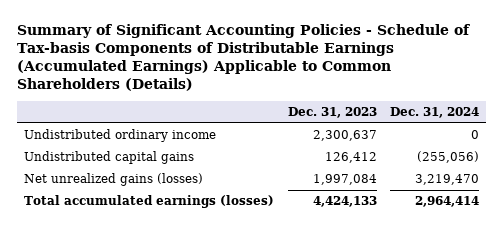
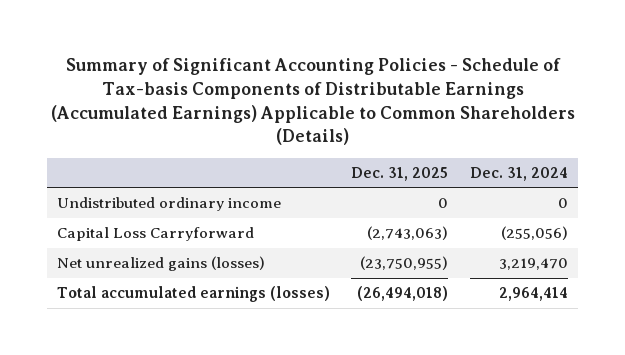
[287,107,377,119] Dec. 31, 2023 -> none
none -> [351,166,449,181] Dec. 31, 2025
[23,151,194,165] Undistributed capital gains -> [57,227,255,242] Capital Loss Carryforward

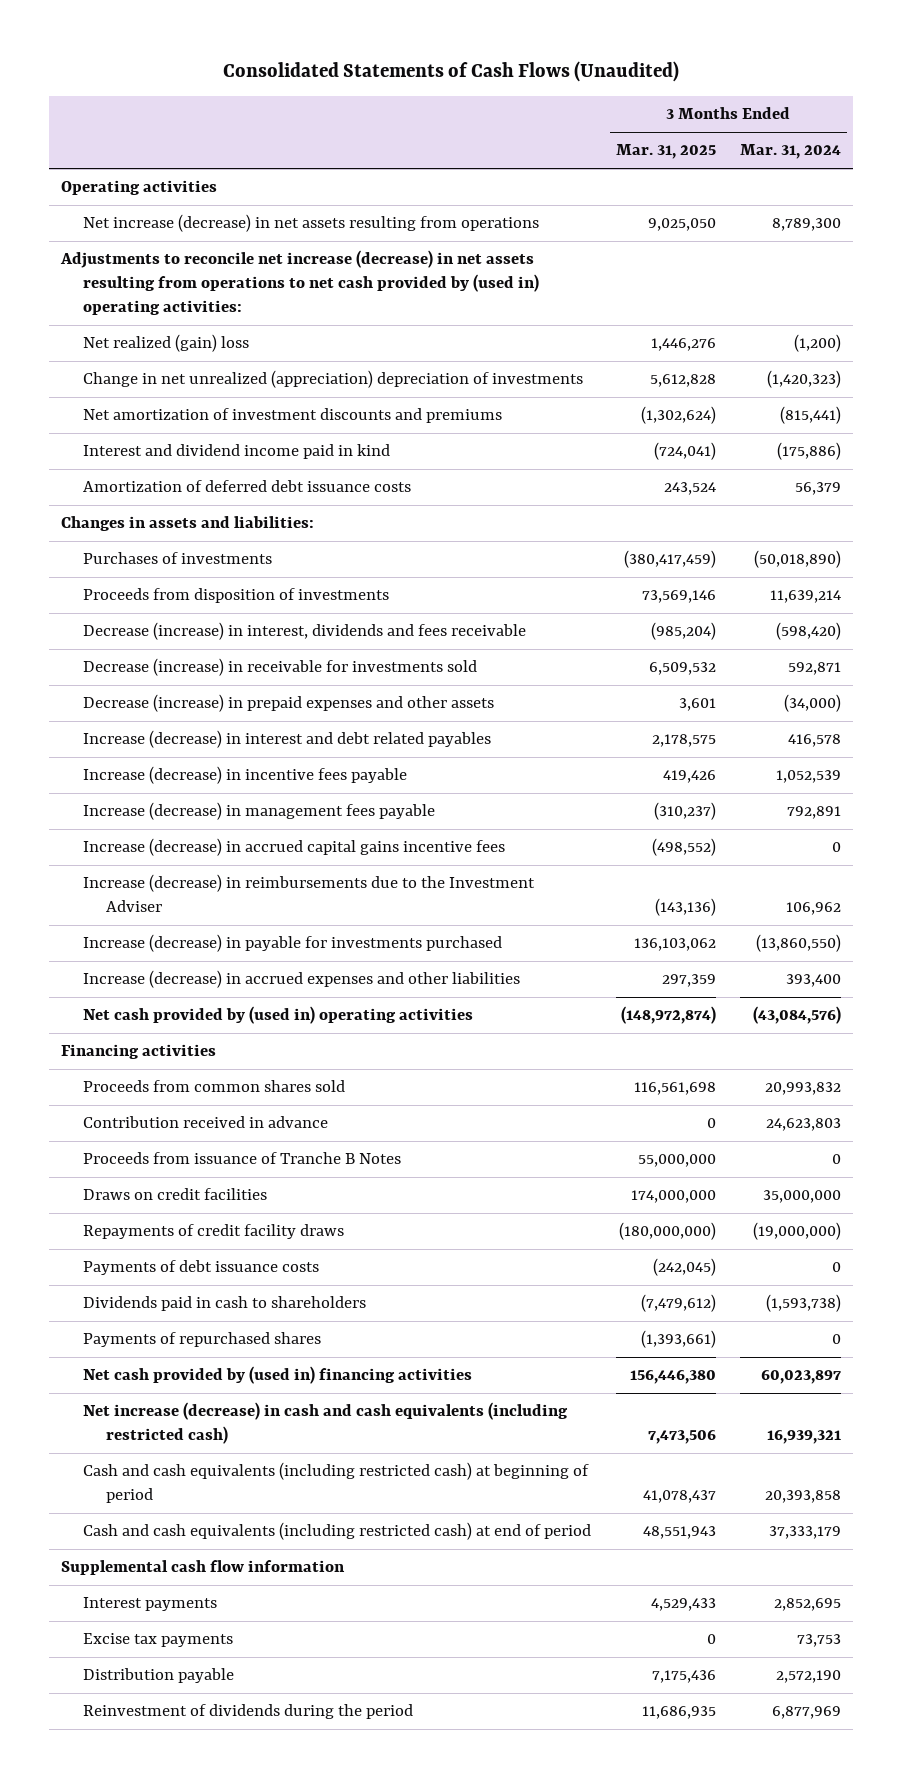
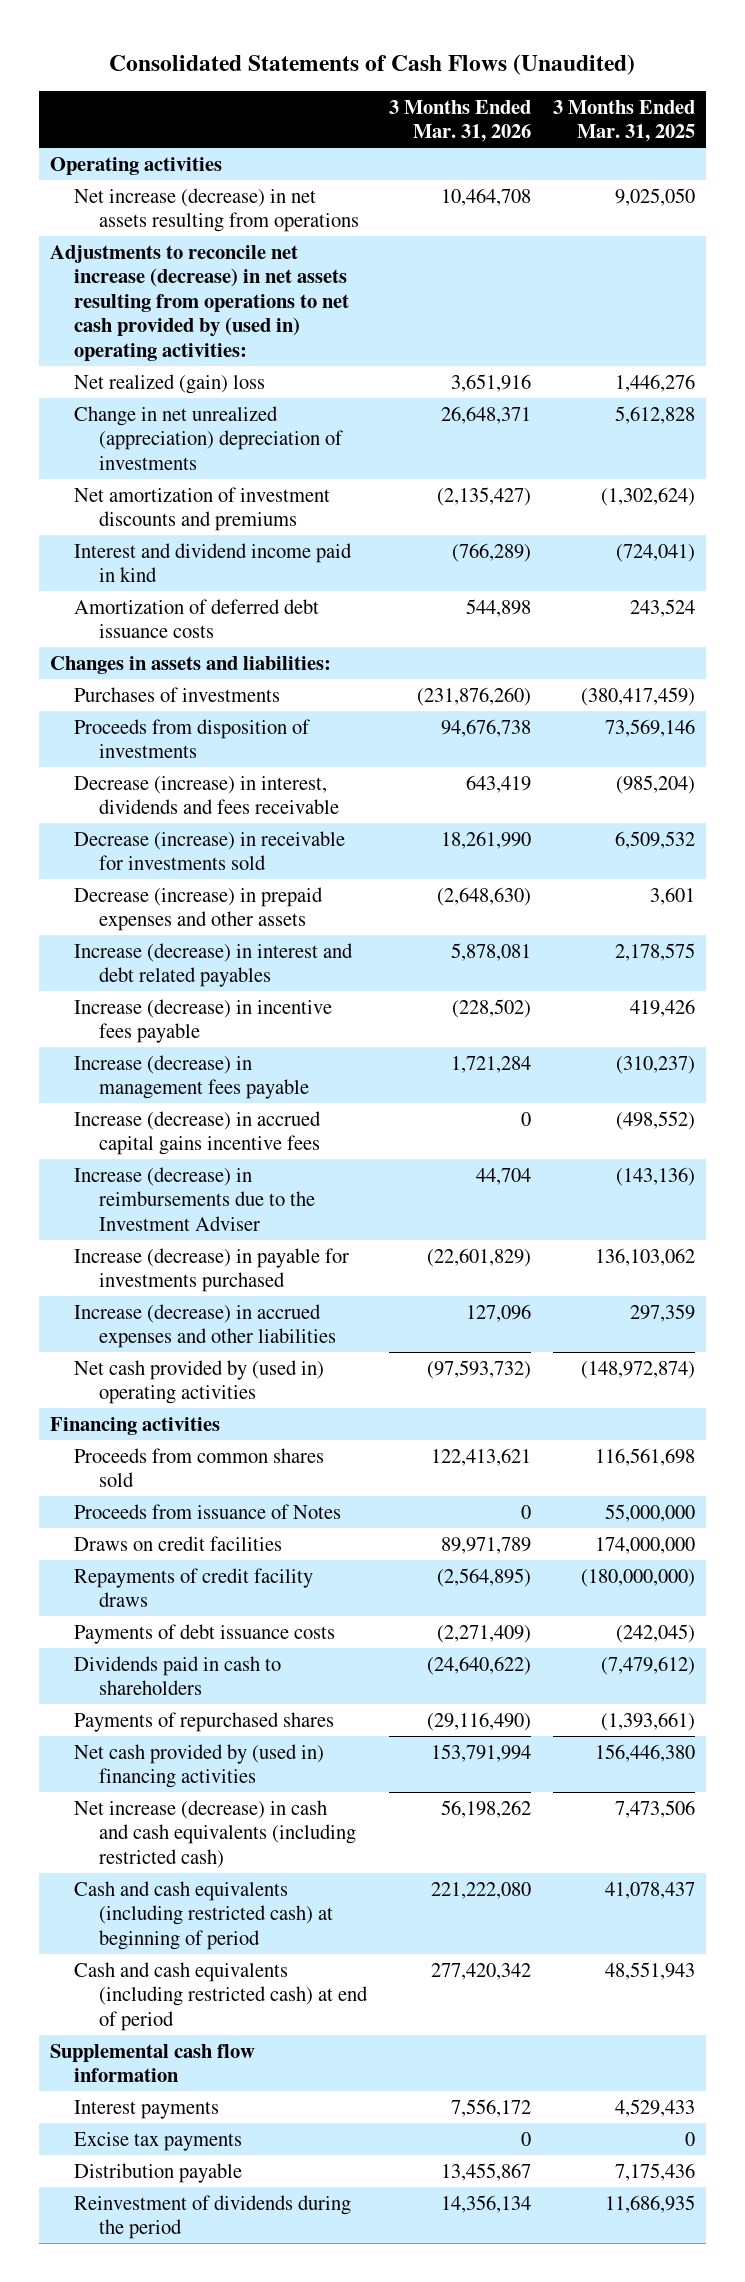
[739,144,841,160] Mar. 31, 2024 -> none
none -> [389,99,532,143] 3 Months Ended Mar. 31, 2026
[83,1116,329,1129] Contribution received in advance -> none
[83,1152,402,1165] Proceeds from issuance of Tranche B Notes -> [74,1503,342,1519] Proceeds from issuance of Notes

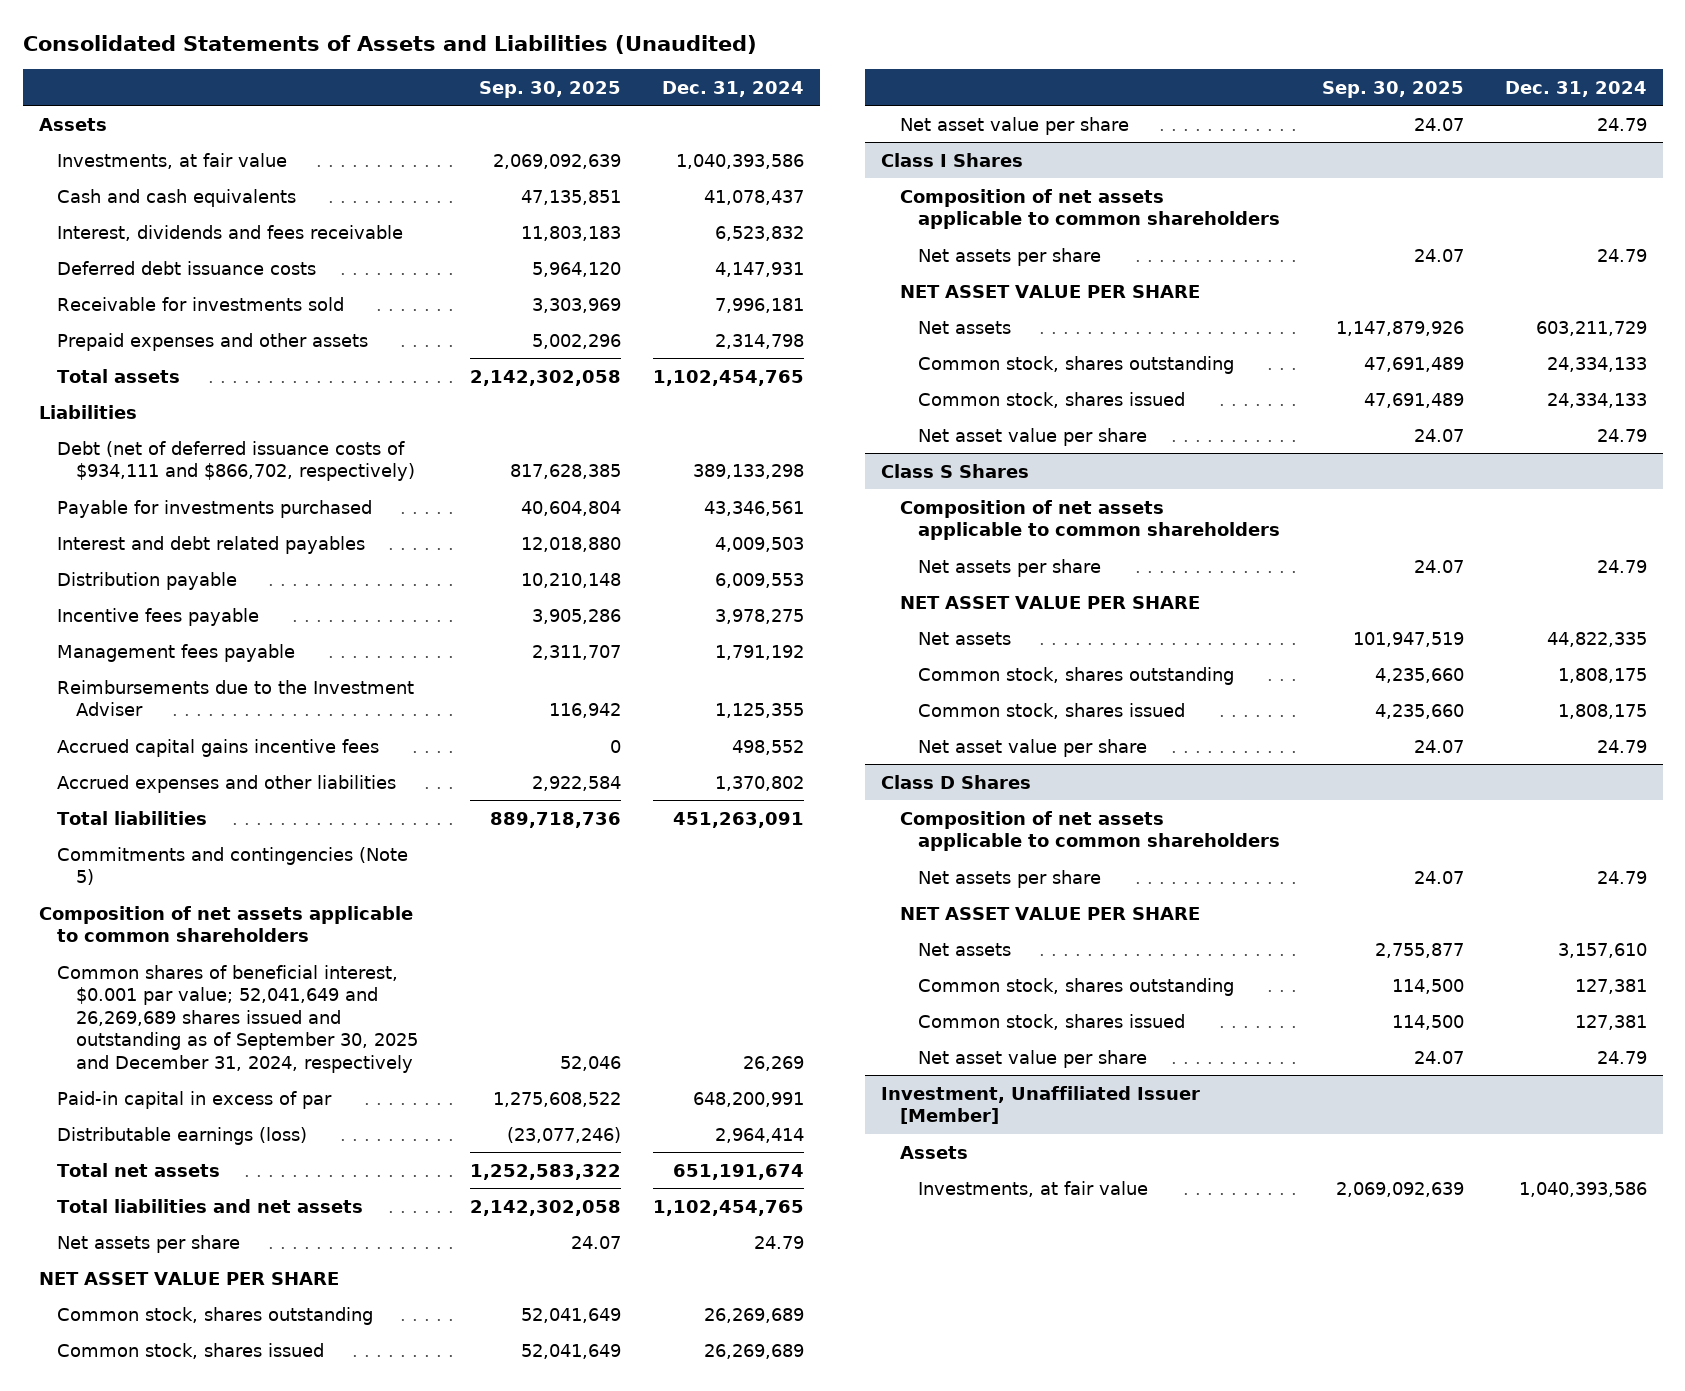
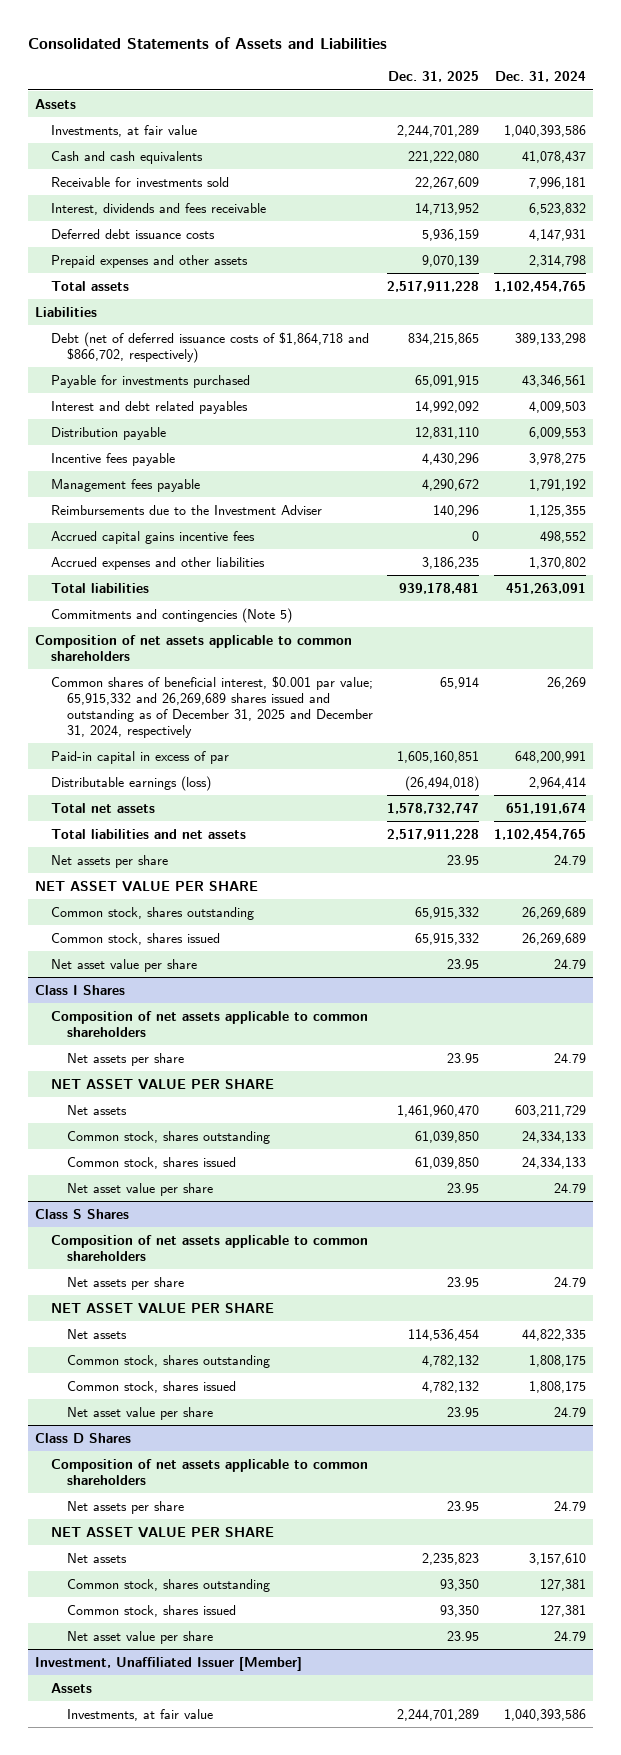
[22,34,757,54] Consolidated Statements of Assets and Liabilities (Unaudited) -> [28,37,388,50] Consolidated Statements of Assets and Liabilities
[479,80,622,98] Sep. 30, 2025 -> none
none -> [388,71,480,83] Dec. 31, 2025
[57,296,345,311] Receivable for investments sold -> [51,177,230,188] Receivable for investments sold
[57,440,416,482] Debt (net of deferred issuance costs of $934,111 and $866,702, respectively) -> [51,332,370,363] Debt (net of deferred issuance costs of $1,864,718 and $866,702, respectively)
[57,964,419,1073] Common shares of beneficial interest, $0.001 par value; 52,041,649 and 26,269,689 shares issued and outstanding as of September 30, 2025 and December 31, 2024, respectively -> [51,676,374,738] Common shares of beneficial interest, $0.001 par value; 65,915,332 and 26,269,689 shares issued and outstanding as of December 31, 2025 and December 31, 2024, respectively

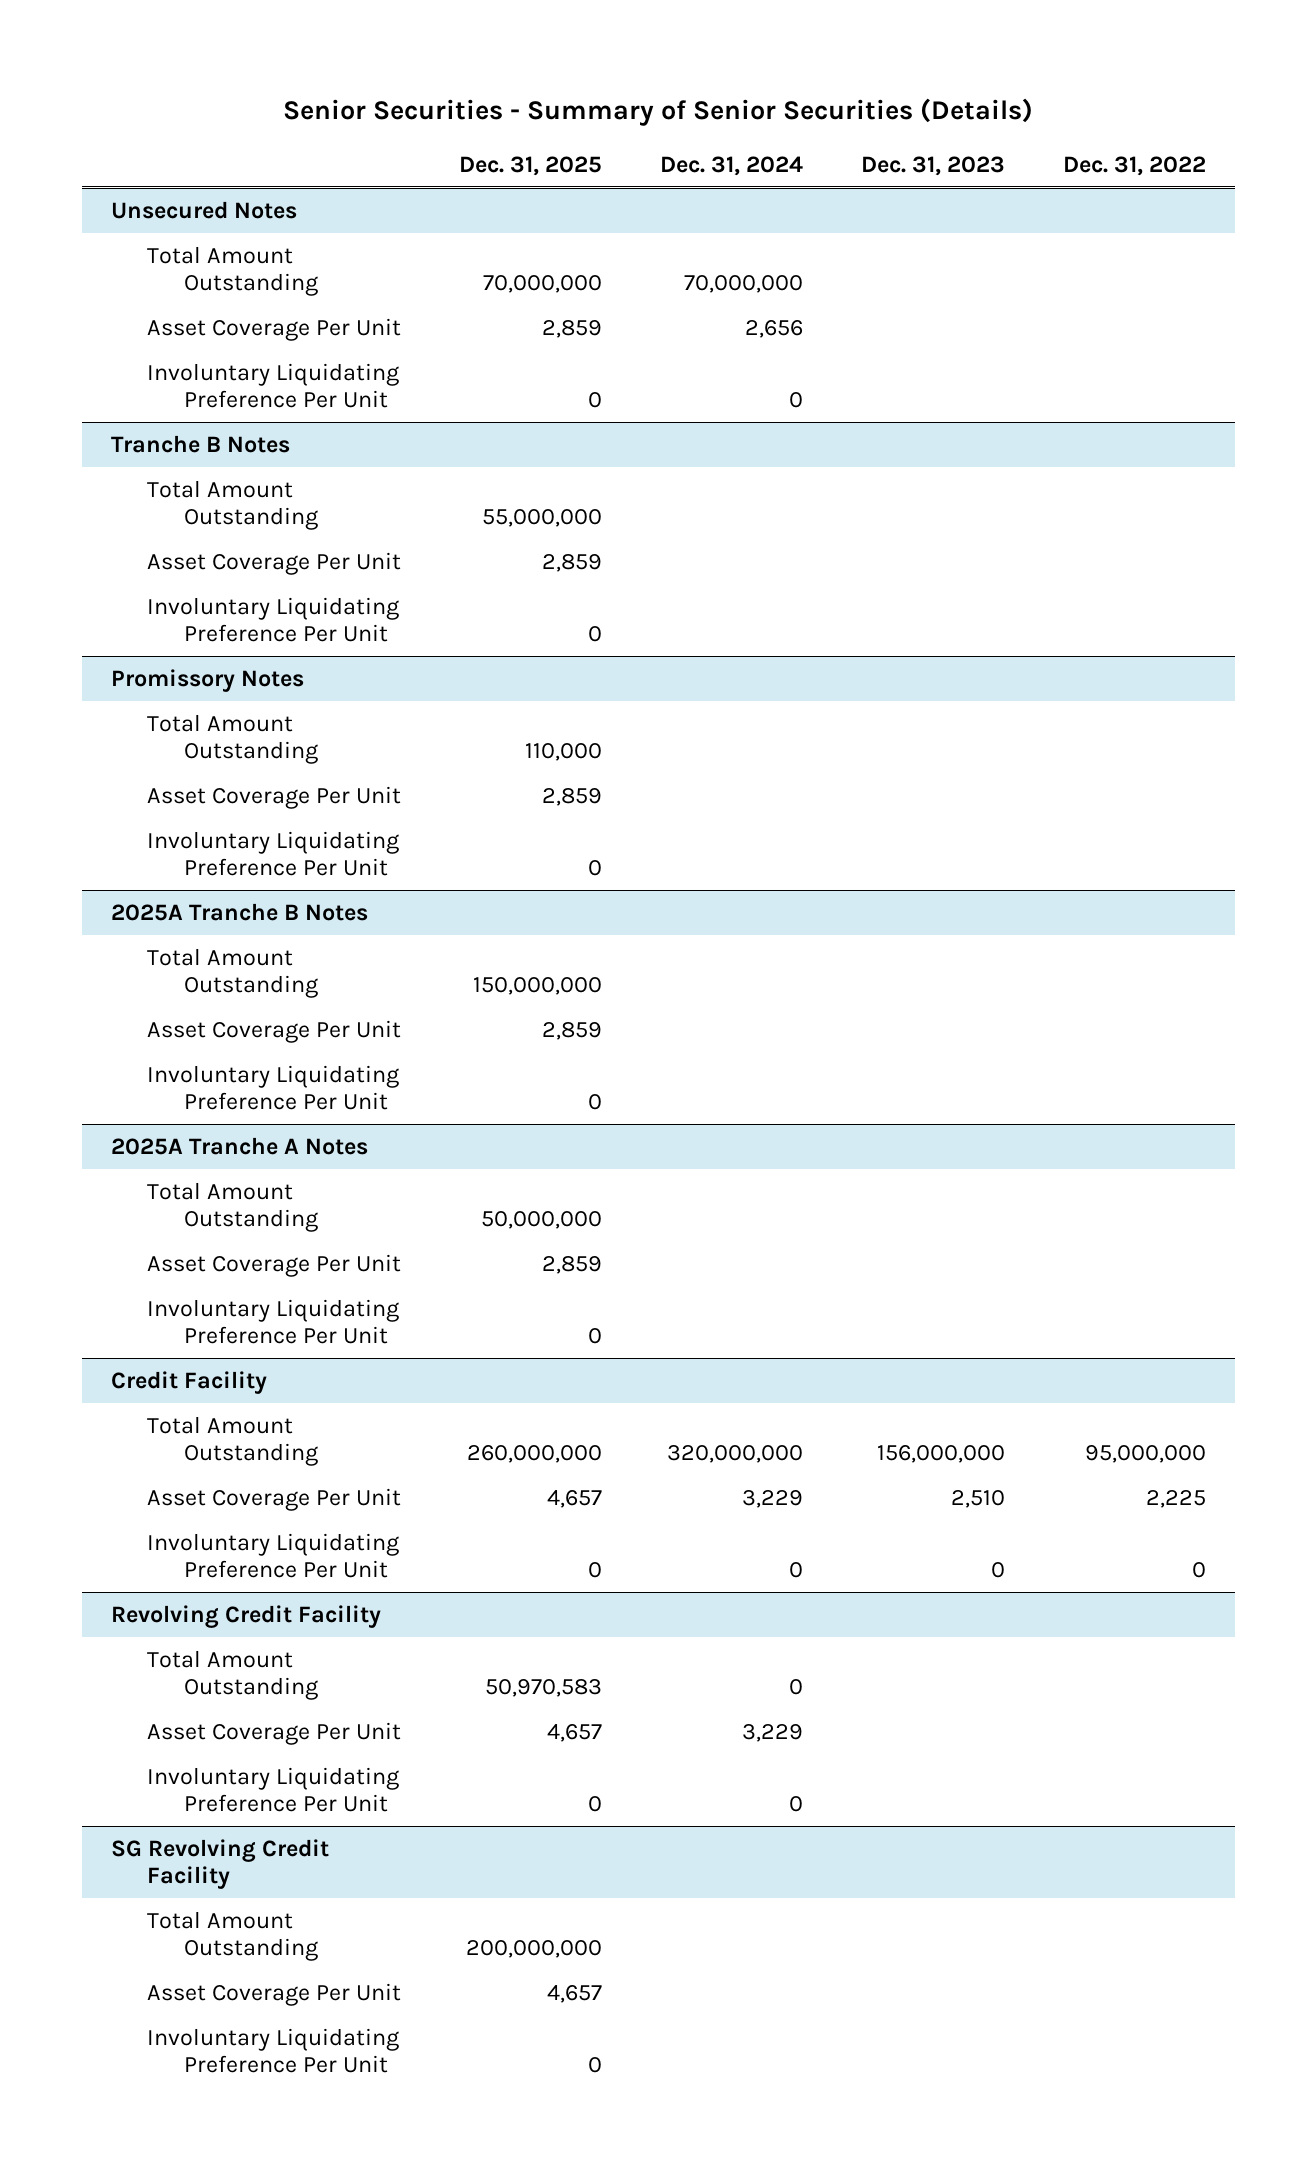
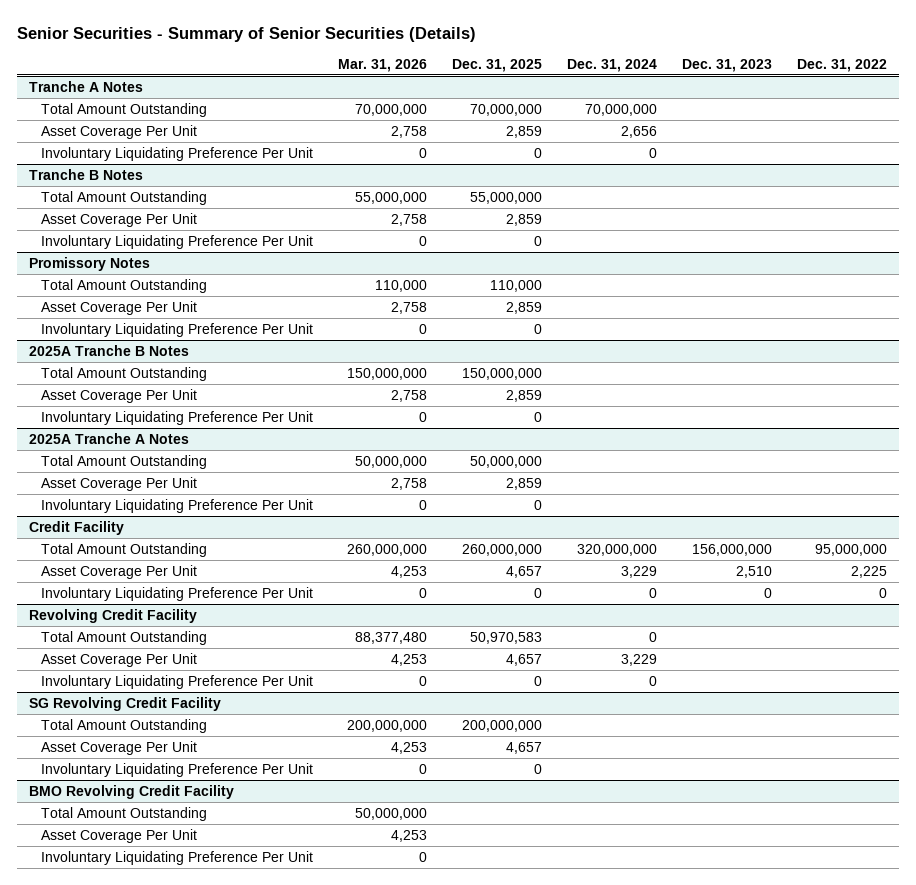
none -> [337,58,427,72] Mar. 31, 2026
[110,200,297,219] Unsecured Notes -> [29,81,144,93] Tranche A Notes
none -> [29,785,235,800] BMO Revolving Credit Facility
none -> [40,807,207,822] Total Amount Outstanding
none -> [40,829,197,844] Asset Coverage Per Unit
none -> [40,851,313,866] Involuntary Liquidating Preference Per Unit

